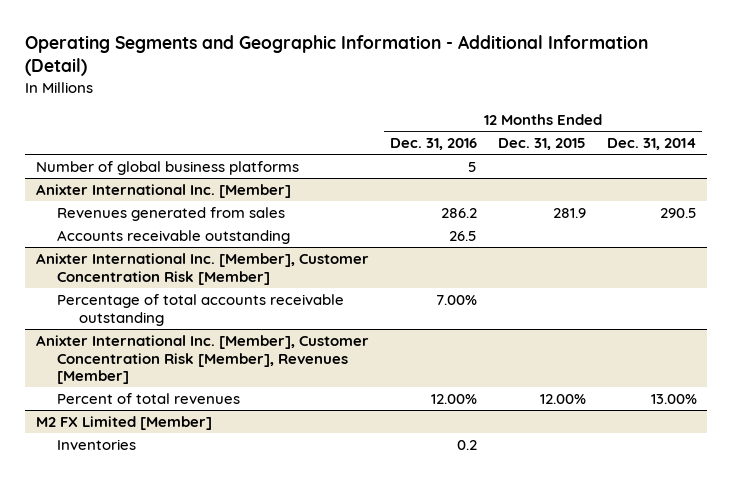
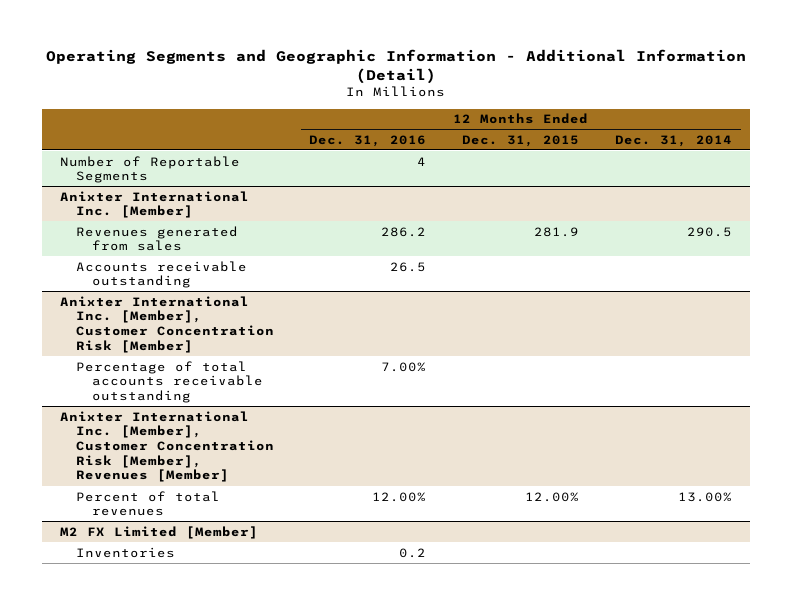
[35,160,299,175] Number of global business platforms -> [59,155,240,184] Number of Reportable Segments
[467,161,477,172] 5 -> [417,156,427,166] 4

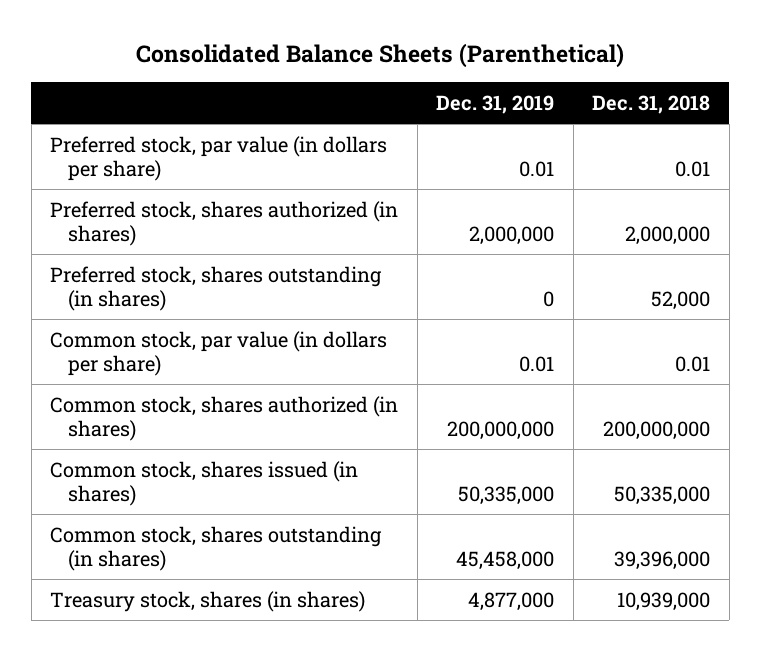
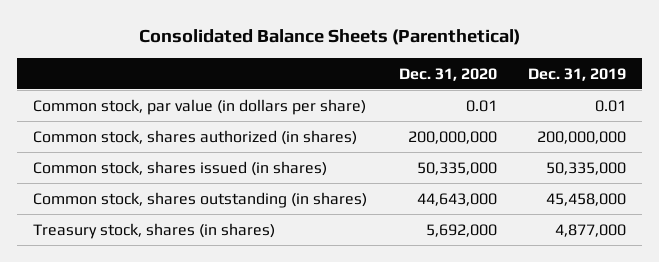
[592,94,711,114] Dec. 31, 2018 -> none
none -> [398,67,497,81] Dec. 31, 2020
[50,135,388,182] Preferred stock, par value (in dollars per share) -> none
[50,200,399,247] Preferred stock, shares authorized (in shares) -> none
[50,265,383,312] Preferred stock, shares outstanding (in shares) -> none

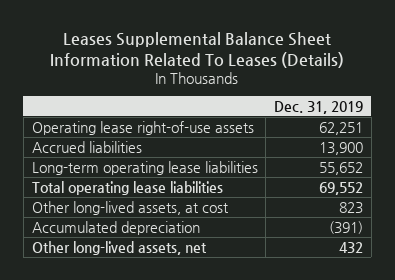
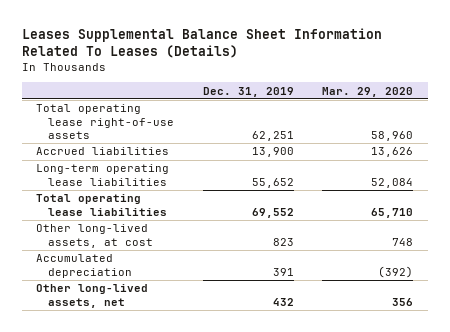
none -> [322,86,414,97] Mar. 29, 2020
[31,120,254,135] Operating lease right-of-use assets -> [36,104,174,139] Total operating lease right-of-use assets
[329,220,364,234] (391) -> [272,267,294,276] 391

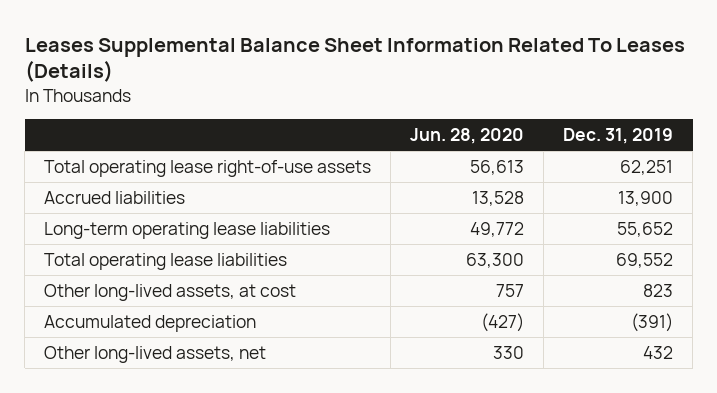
[322,86,414,97] Mar. 29, 2020 -> none
none -> [410,128,525,145] Jun. 28, 2020
[272,267,294,276] 391 -> [631,312,674,332] (391)

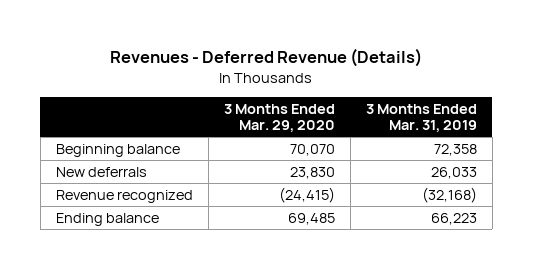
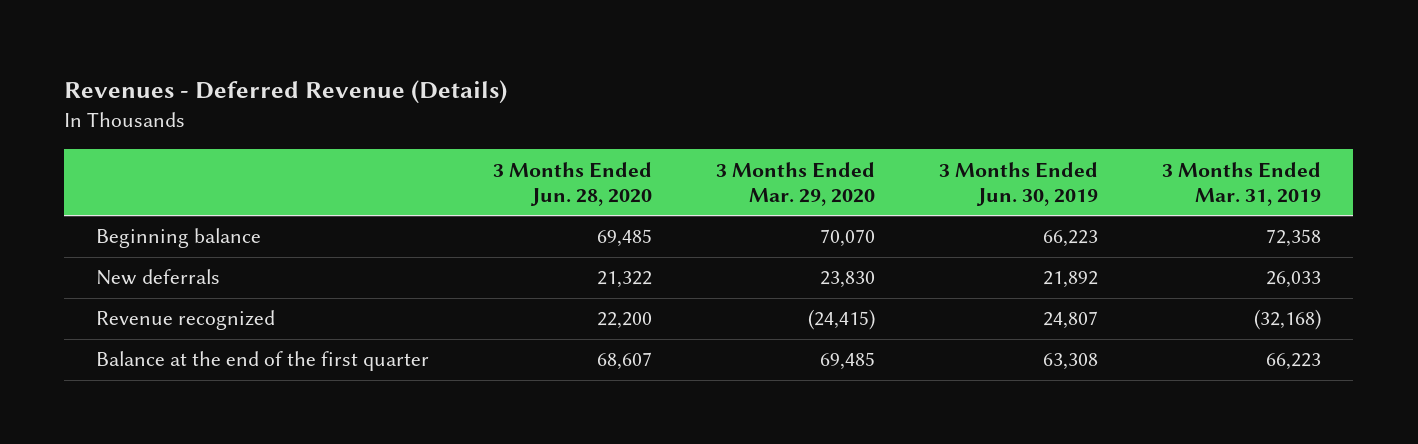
none -> [493,161,653,206] 3 Months Ended Jun. 28, 2020
none -> [939,161,1099,206] 3 Months Ended Jun. 30, 2019
[55,212,159,226] Ending balance -> [96,351,430,372] Balance at the end of the first quarter

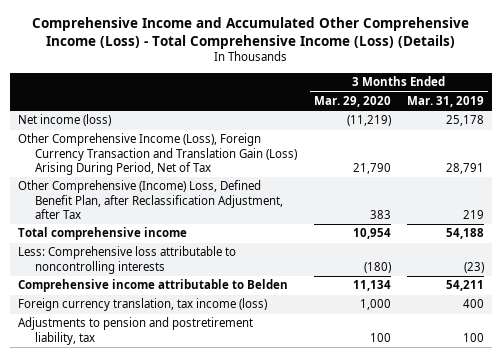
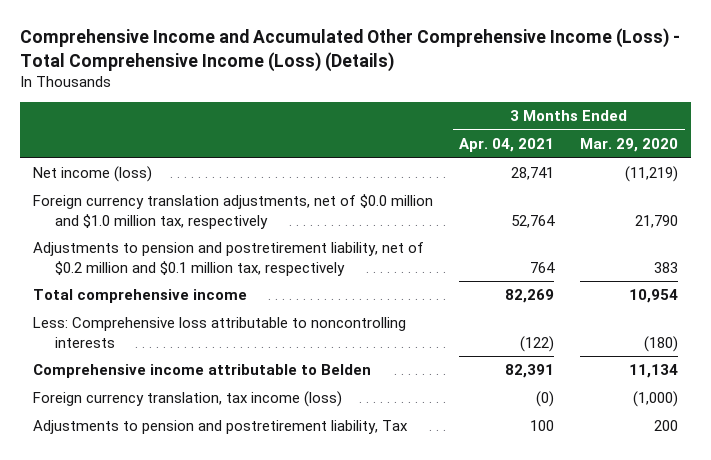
[406,95,484,107] Mar. 31, 2019 -> none
none -> [459,138,555,153] Apr. 04, 2021
[17,133,298,175] Other Comprehensive Income (Loss), Foreign Currency Transaction and Translation Gain (Loss) Arising During Period, Net of Tax -> [33,194,434,229] Foreign currency translation adjustments, net of $0.0 million and $1.0 million tax, respectively
[17,180,284,219] Other Comprehensive (Income) Loss, Defined Benefit Plan, after Reclassification Adjustment, after Tax -> [33,242,425,276] Adjustments to pension and postretirement liability, net of $0.2 million and $0.1 million tax, respectively
[359,299,391,311] 1,000 -> [633,391,679,408] (1,000)
[17,317,253,345] Adjustments to pension and postretirement liability, tax -> [33,420,409,435] Adjustments to pension and postretirement liability, Tax
[369,332,391,342] 100 -> [654,420,679,432] 200

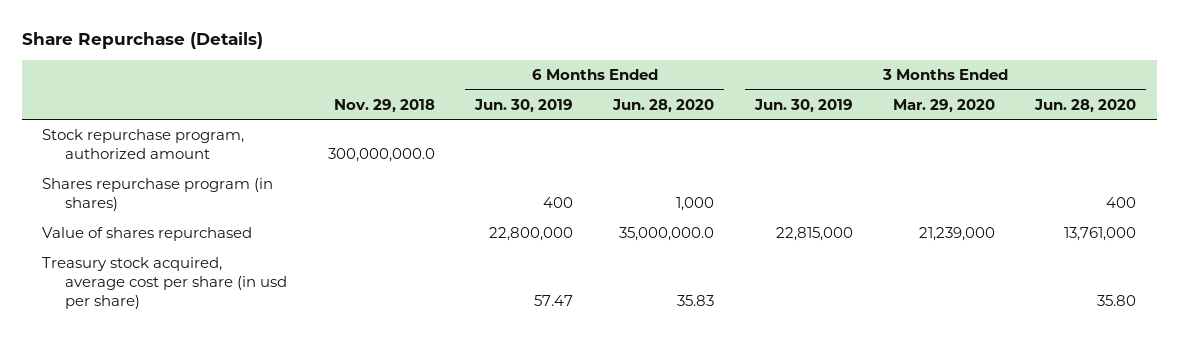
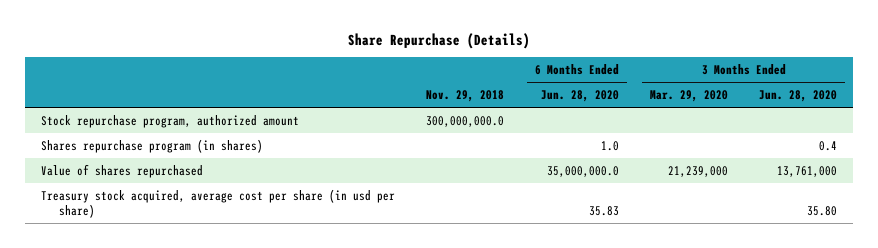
[474,98,574,113] Jun. 30, 2019 -> none
[753,98,853,113] Jun. 30, 2019 -> none
[676,197,715,212] 1,000 -> [600,140,619,151] 1.0
[1106,197,1137,209] 400 -> [819,140,838,151] 0.4

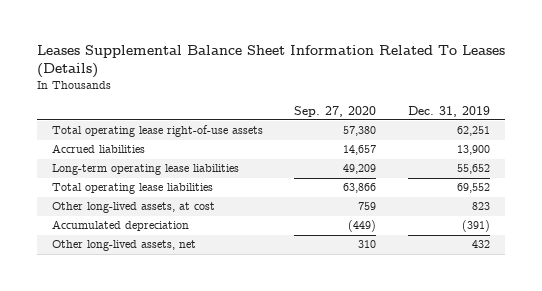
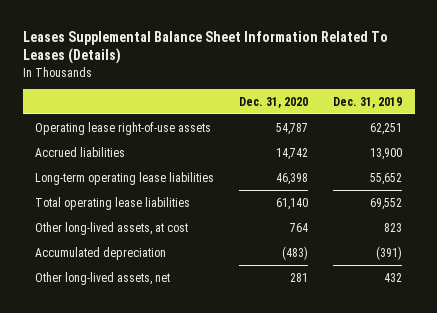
[294,105,377,117] Sep. 27, 2020 -> none
none -> [239,96,309,108] Dec. 31, 2020
[52,125,264,138] Total operating lease right-of-use assets -> [35,121,212,135] Operating lease right-of-use assets

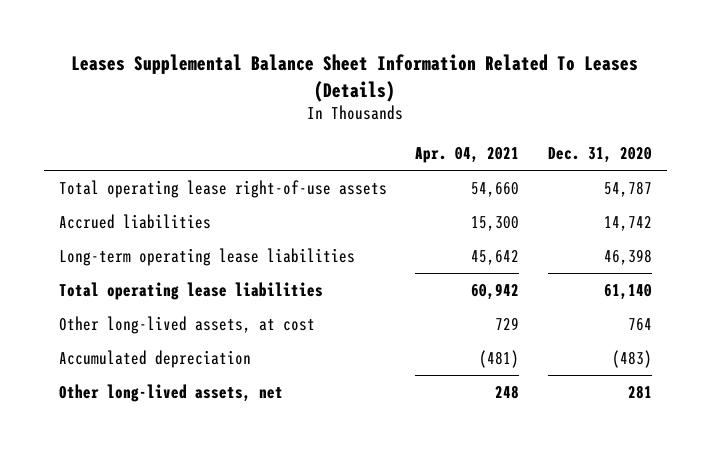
[333,96,403,108] Dec. 31, 2019 -> none
none -> [415,147,520,164] Apr. 04, 2021
[35,121,212,135] Operating lease right-of-use assets -> [58,179,387,198] Total operating lease right-of-use assets

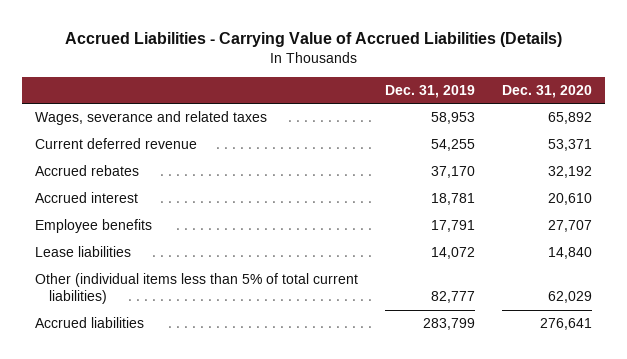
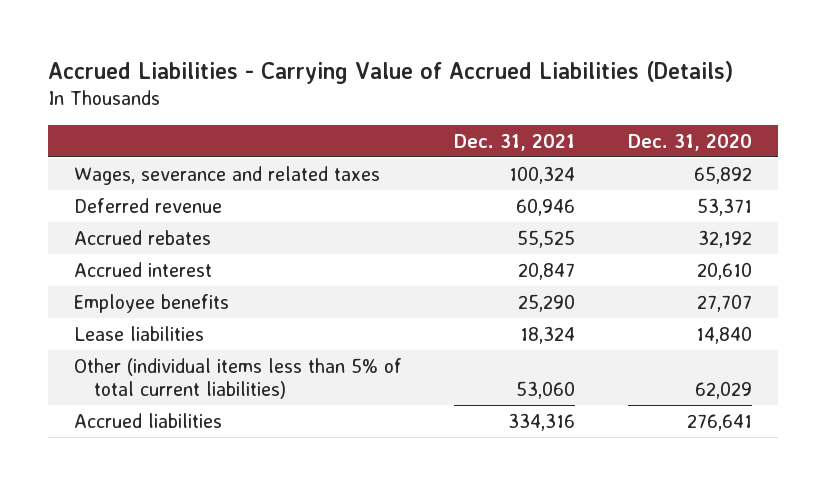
[385,84,476,98] Dec. 31, 2019 -> none
none -> [454,133,576,151] Dec. 31, 2021
[35,138,198,150] Current deferred revenue -> [73,197,222,213] Deferred revenue

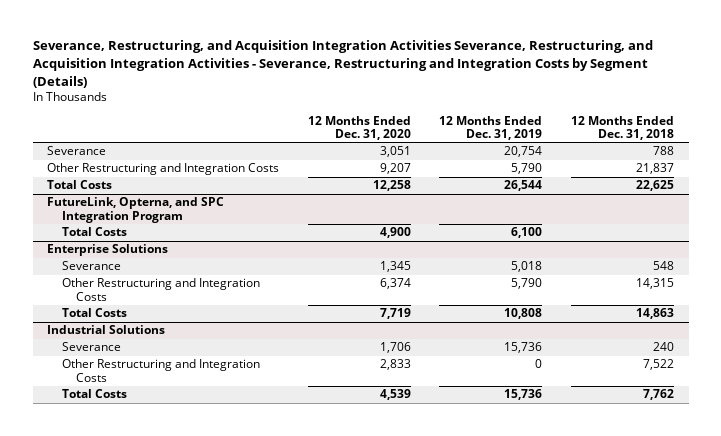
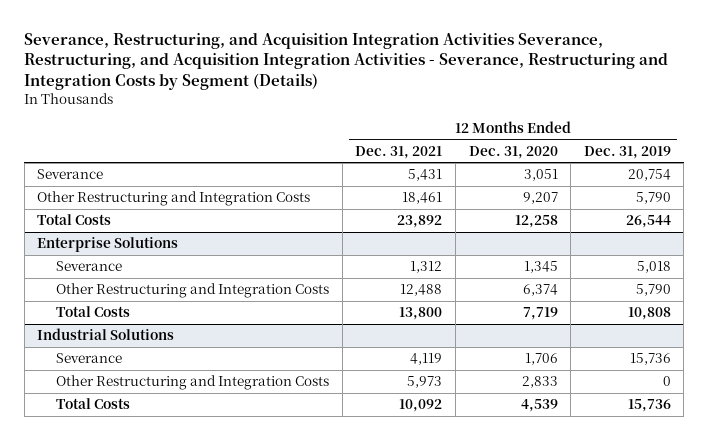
[571,115,675,141] 12 Months Ended Dec. 31, 2018 -> none
none -> [355,145,443,159] Dec. 31, 2021
[46,197,224,223] FutureLink, Opterna, and SPC Integration Program -> none
[61,227,127,237] Total Costs -> none

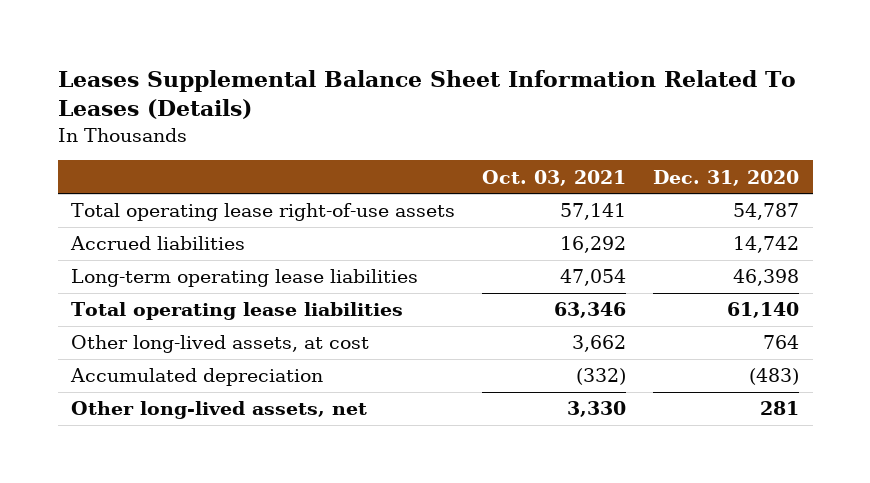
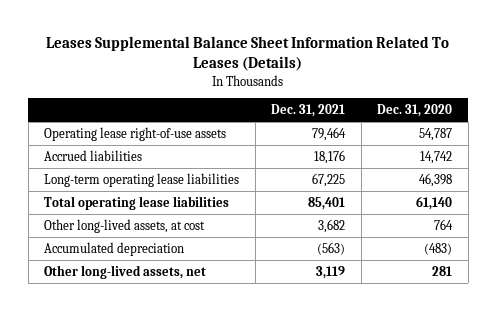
[482,169,627,186] Oct. 03, 2021 -> none
none -> [271,104,346,118] Dec. 31, 2021
[71,203,456,222] Total operating lease right-of-use assets -> [44,126,227,141] Operating lease right-of-use assets

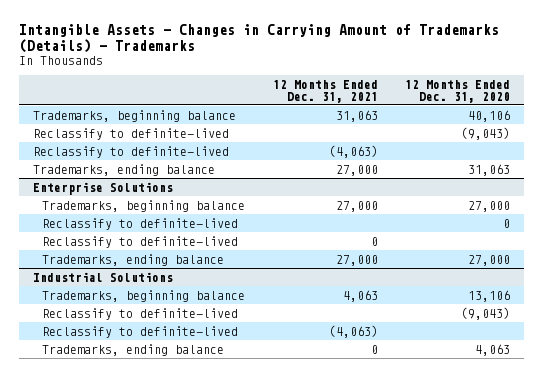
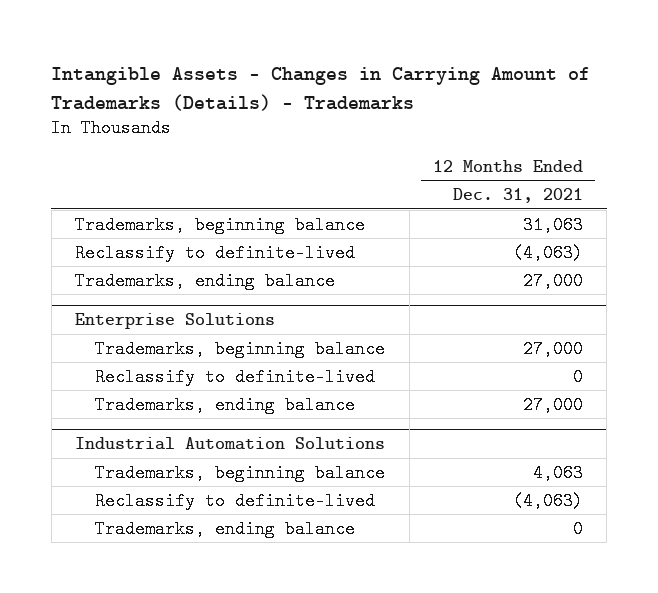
[405,79,511,103] 12 Months Ended Dec. 31, 2020 -> none
[33,127,230,140] Reclassify to definite-lived -> none
[42,217,239,230] Reclassify to definite-lived -> none
[33,271,174,282] Industrial Solutions -> [75,436,386,450] Industrial Automation Solutions
[42,307,239,320] Reclassify to definite-lived -> none

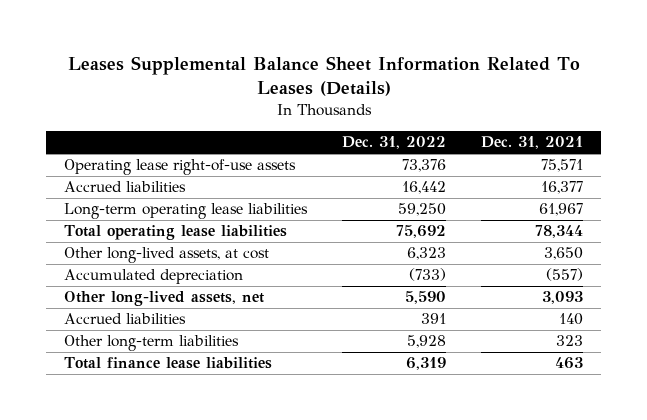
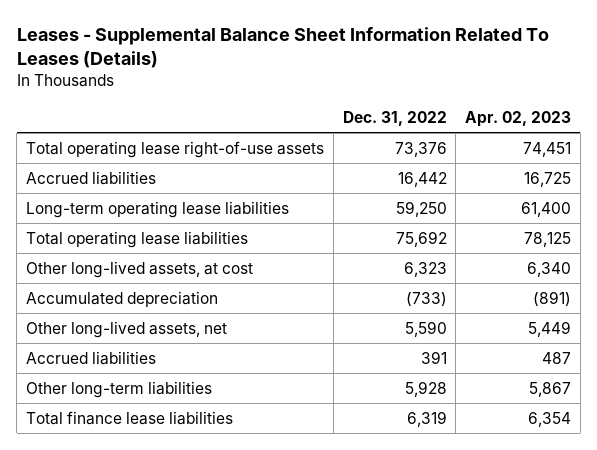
[67,56,580,97] Leases Supplemental Balance Sheet Information Related To Leases (Details) -> [16,26,549,69] Leases - Supplemental Balance Sheet Information Related To Leases (Details)
[481,136,584,150] Dec. 31, 2021 -> none
none -> [465,110,572,127] Apr. 02, 2023
[63,159,296,176] Operating lease right-of-use assets -> [25,140,324,158] Total operating lease right-of-use assets

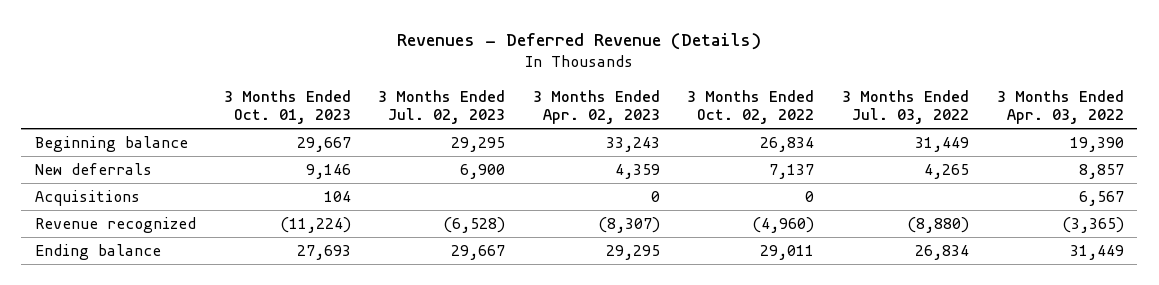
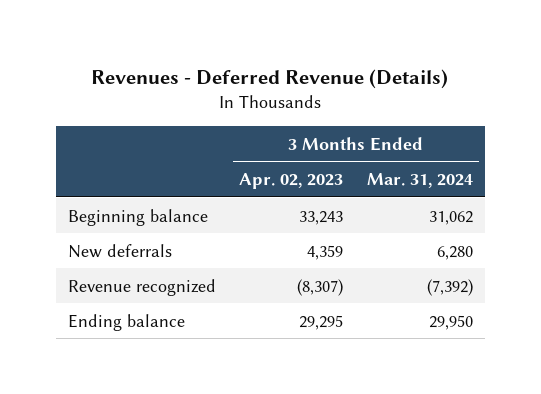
[223,90,351,125] 3 Months Ended Oct. 01, 2023 -> none
[378,90,506,125] 3 Months Ended Jul. 02, 2023 -> none
[687,90,815,125] 3 Months Ended Oct. 02, 2022 -> none
[842,90,970,125] 3 Months Ended Jul. 03, 2022 -> none
[996,90,1124,125] 3 Months Ended Apr. 03, 2022 -> none
none -> [367,172,474,188] Mar. 31, 2024
[35,189,141,206] Acquisitions -> none

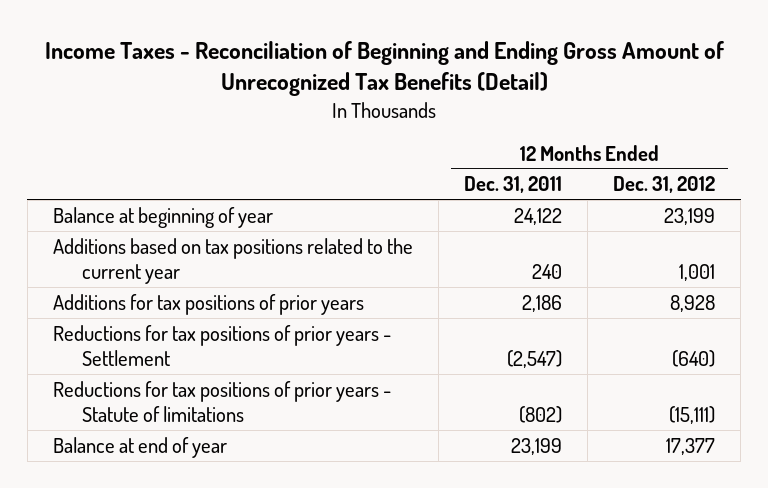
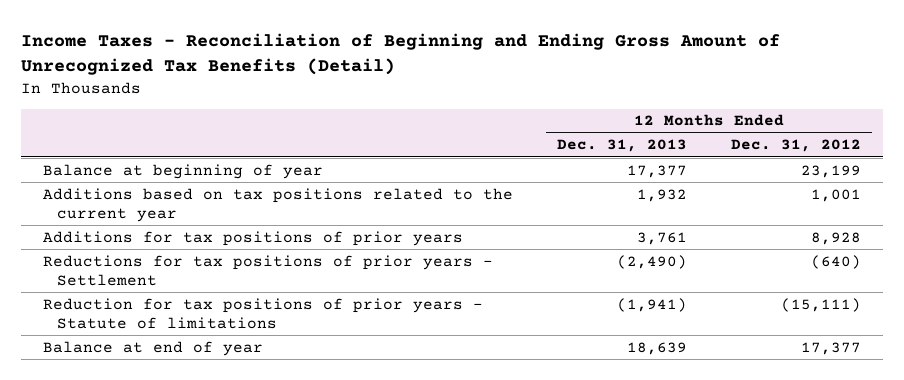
[464,176,563,194] Dec. 31, 2011 -> none
none -> [557,139,688,153] Dec. 31, 2013
[52,380,391,422] Reductions for tax positions of prior years - Statute of limitations -> [43,297,484,329] Reduction for tax positions of prior years - Statute of limitations

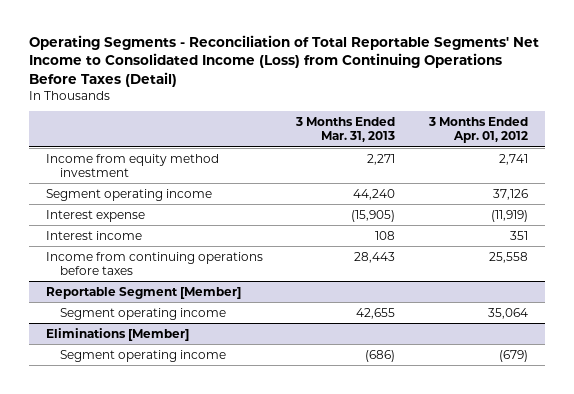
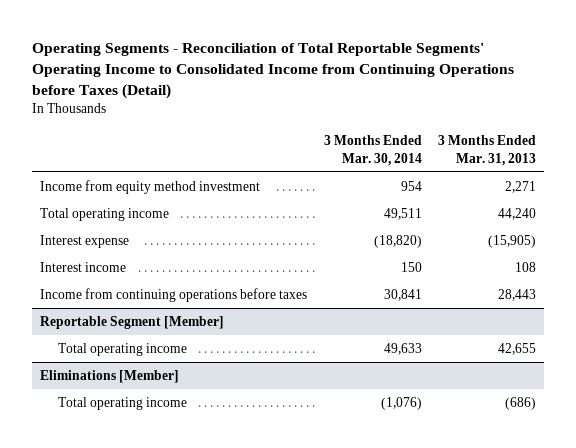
[28,35,539,87] Operating Segments - Reconciliation of Total Reportable Segments' Net Income to Consolidated Income (Loss) from Continuing Operations Before Taxes (Detail) -> [32,43,515,100] Operating Segments - Reconciliation of Total Reportable Segments' Operating Income to Consolidated Income from Continuing Operations before Taxes (Detail)
[428,117,529,144] 3 Months Ended Apr. 01, 2012 -> none
none -> [323,135,422,166] 3 Months Ended Mar. 30, 2014
[45,188,212,201] Segment operating income -> [40,208,170,222] Total operating income
[60,307,227,320] Segment operating income -> [58,343,188,357] Total operating income
[60,349,227,362] Segment operating income -> [58,397,188,411] Total operating income

